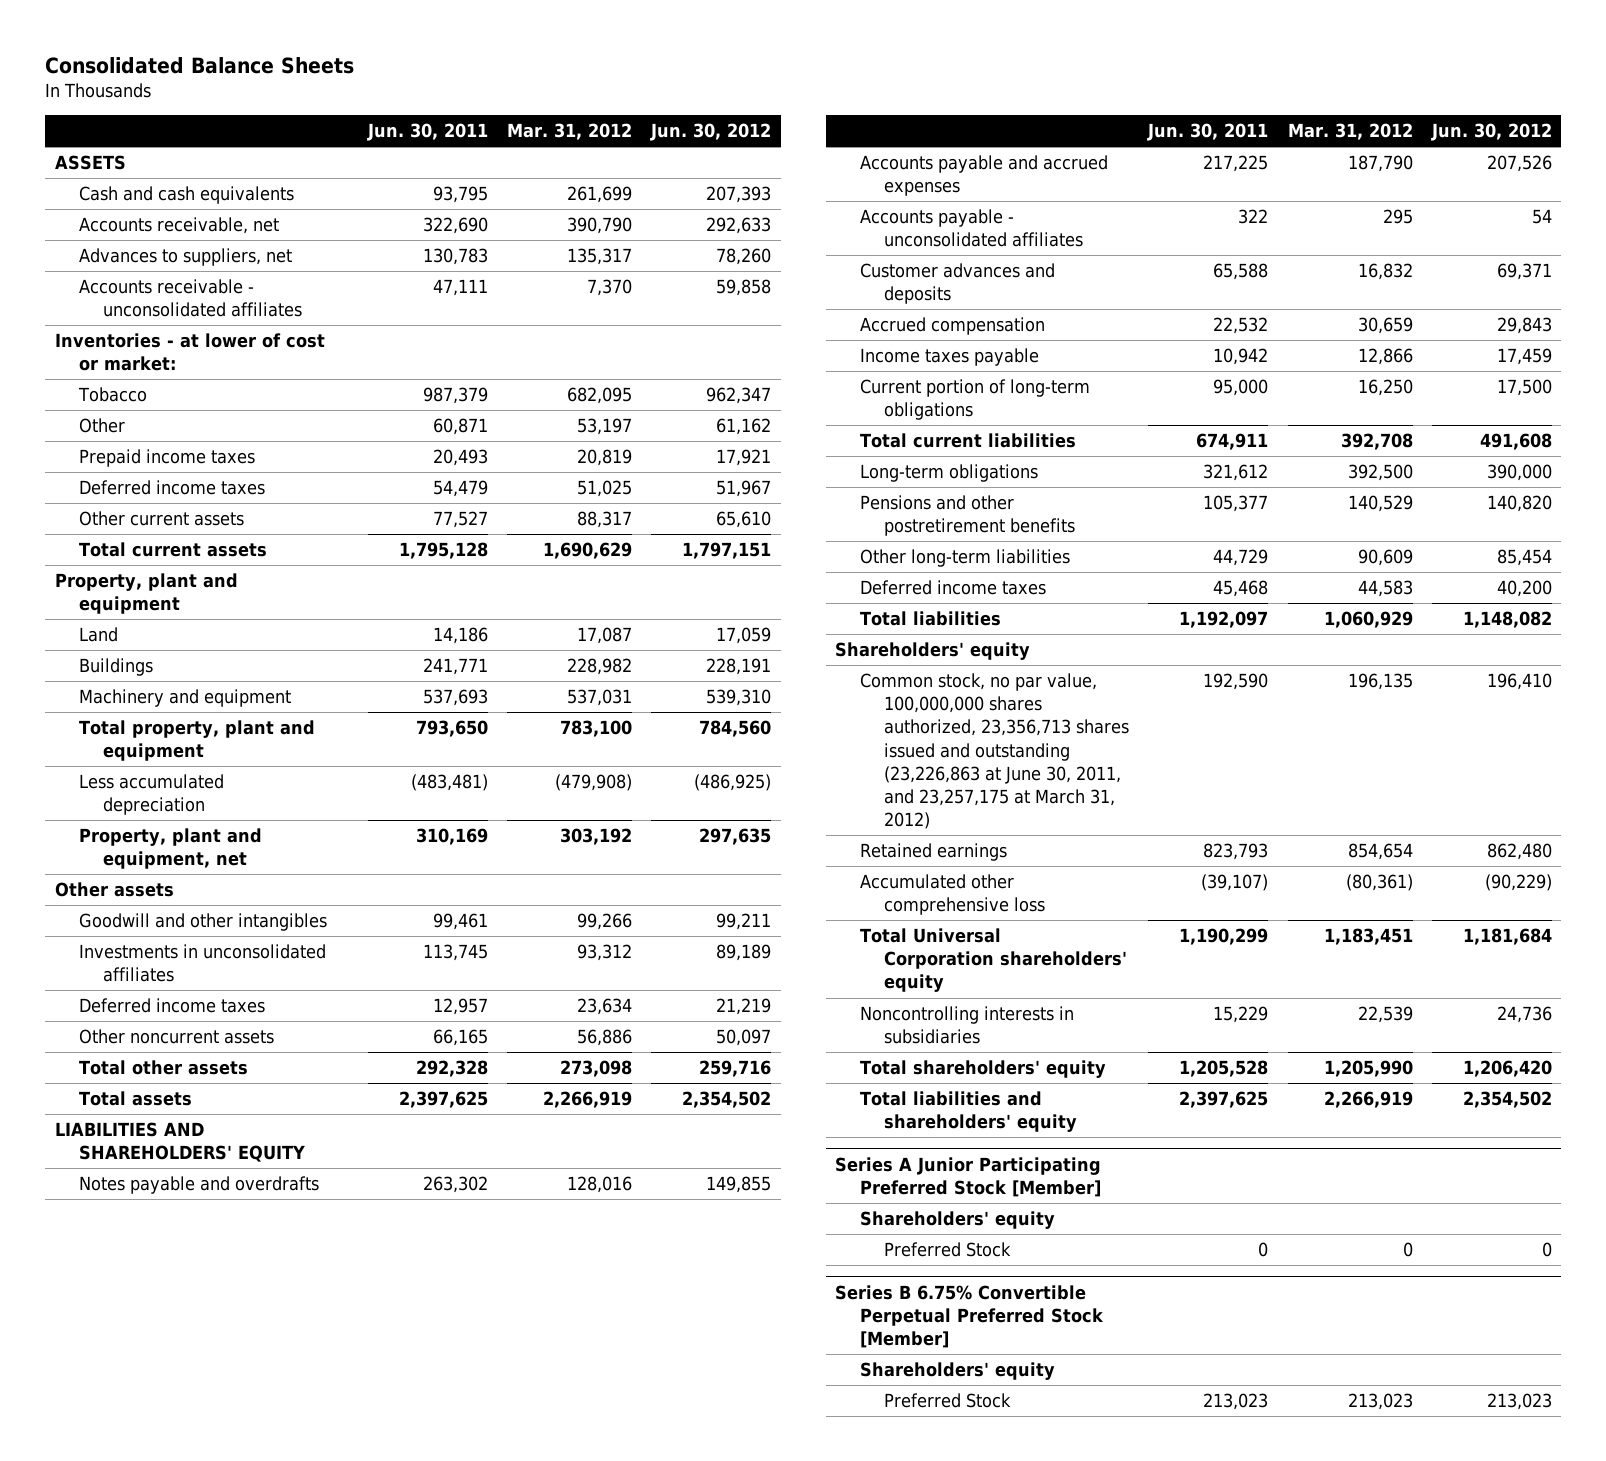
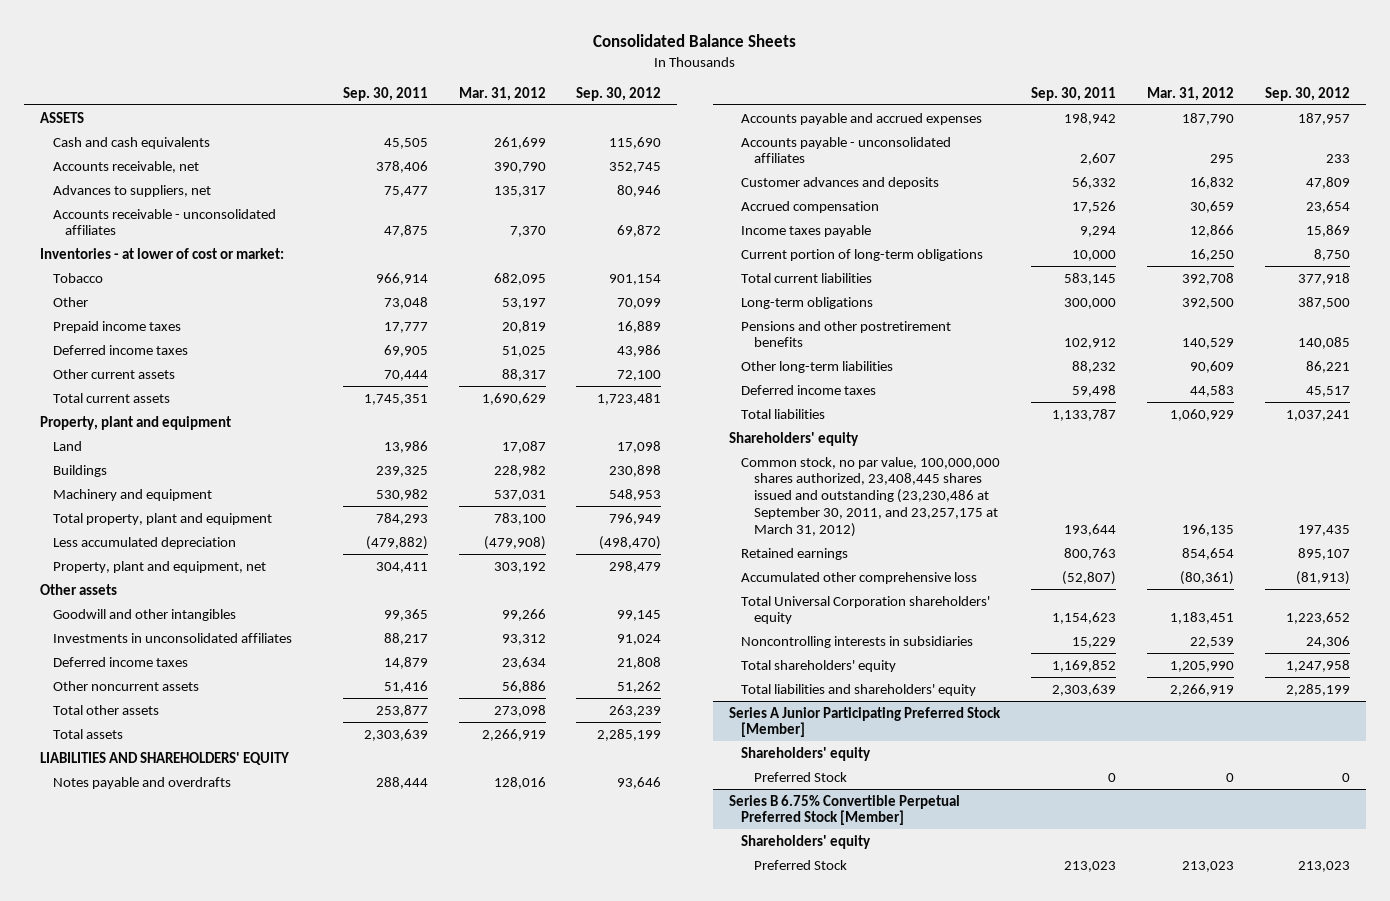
[366,123,488,142] Jun. 30, 2011 -> none
[650,123,772,142] Jun. 30, 2012 -> none
none -> [342,86,428,101] Sep. 30, 2011
none -> [576,86,662,101] Sep. 30, 2012
[859,673,1130,830] Common stock, no par value, 100,000,000 shares authorized, 23,356,713 shares issued and outstanding (23,226,863 at June 30, 2011, and 23,257,175 at March 31, 2012) -> [741,456,1001,537] Common stock, no par value, 100,000,000 shares authorized, 23,408,445 shares issued and outstanding (23,230,486 at September 30, 2011, and 23,257,175 at March 31, 2012)

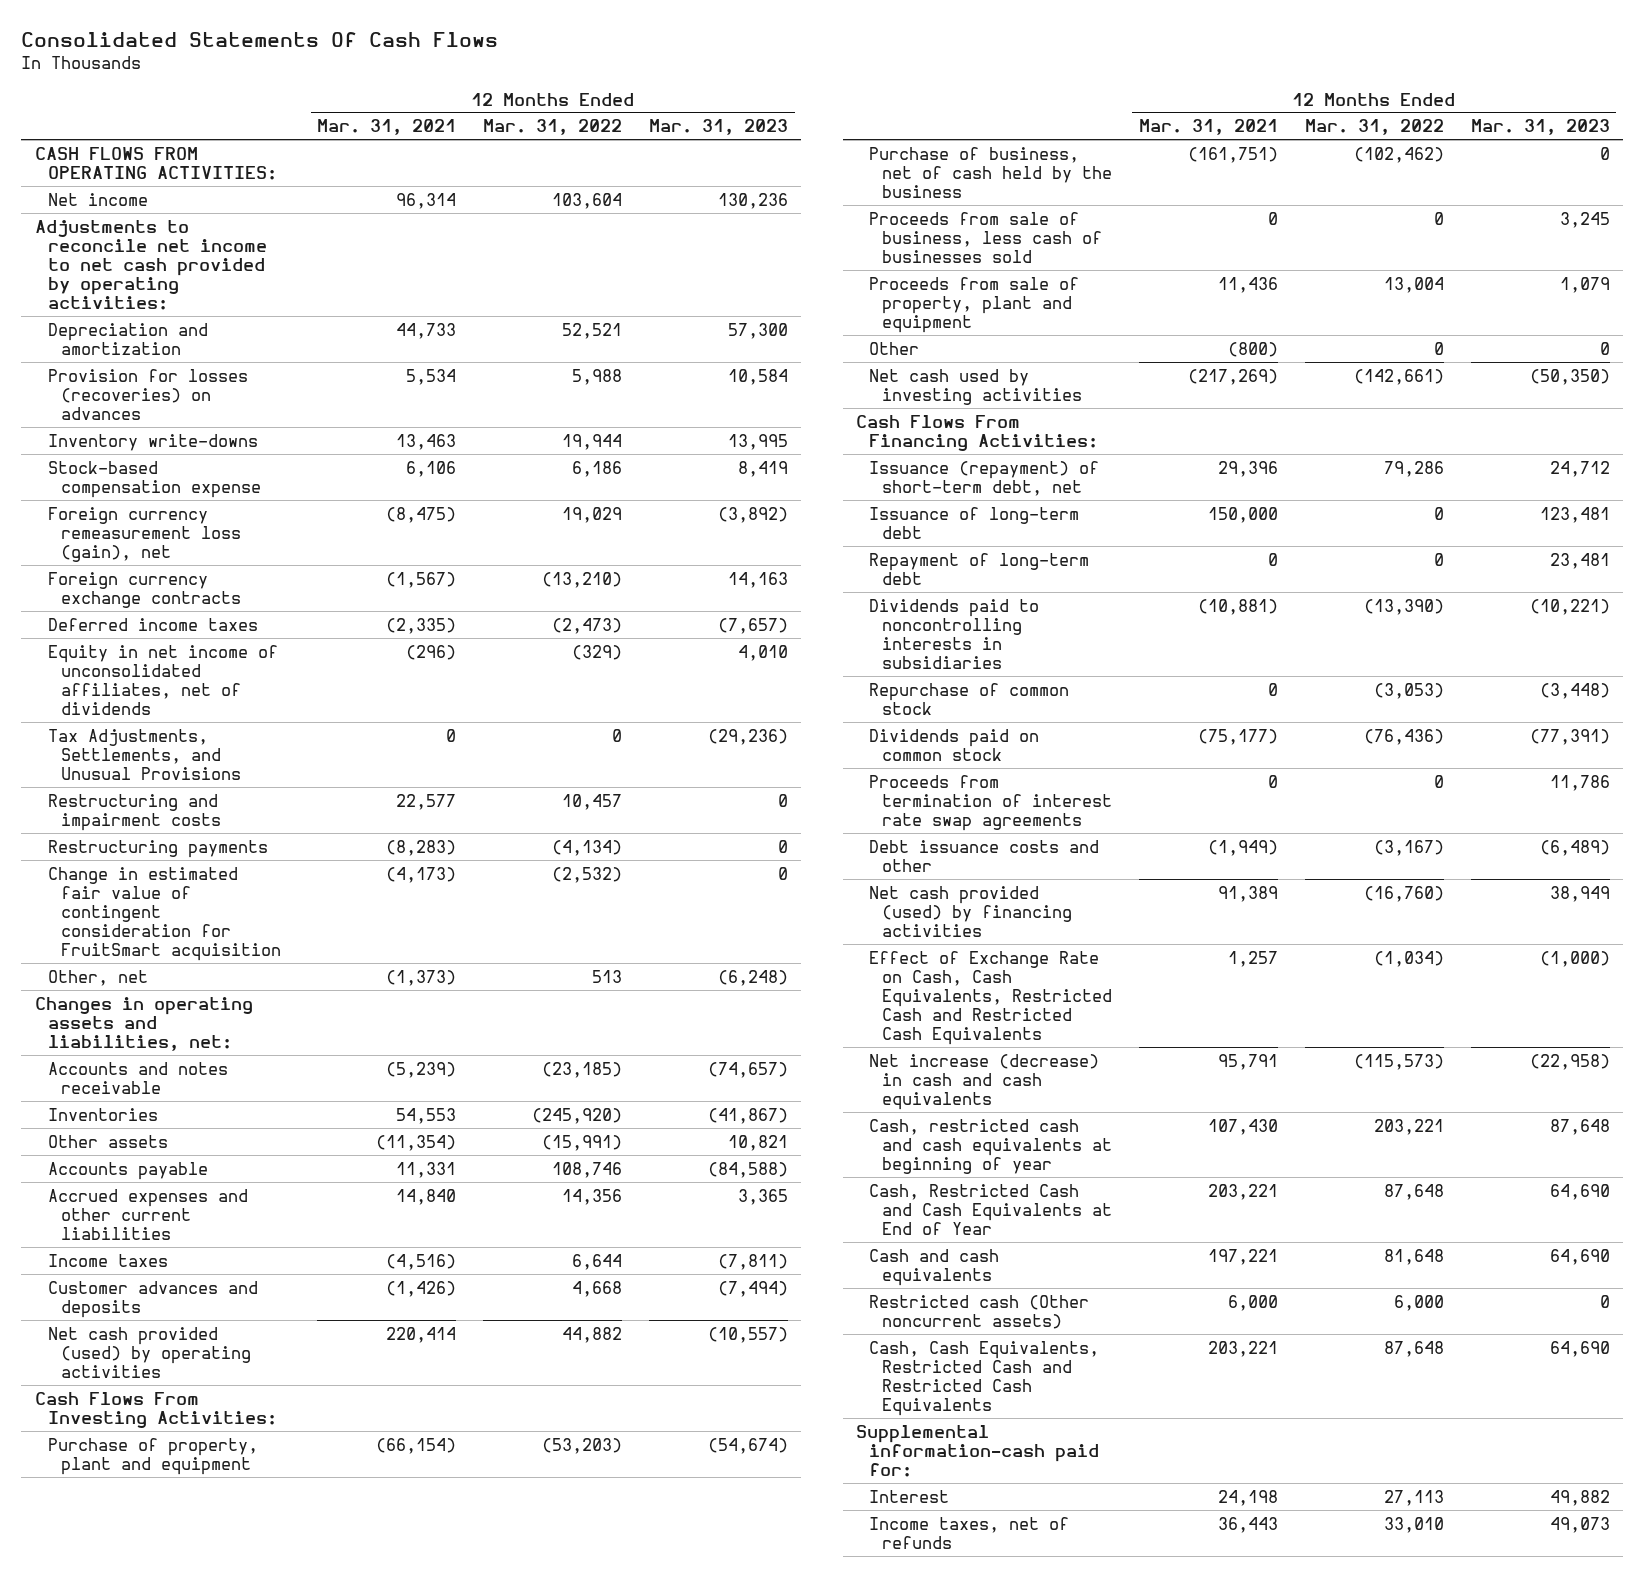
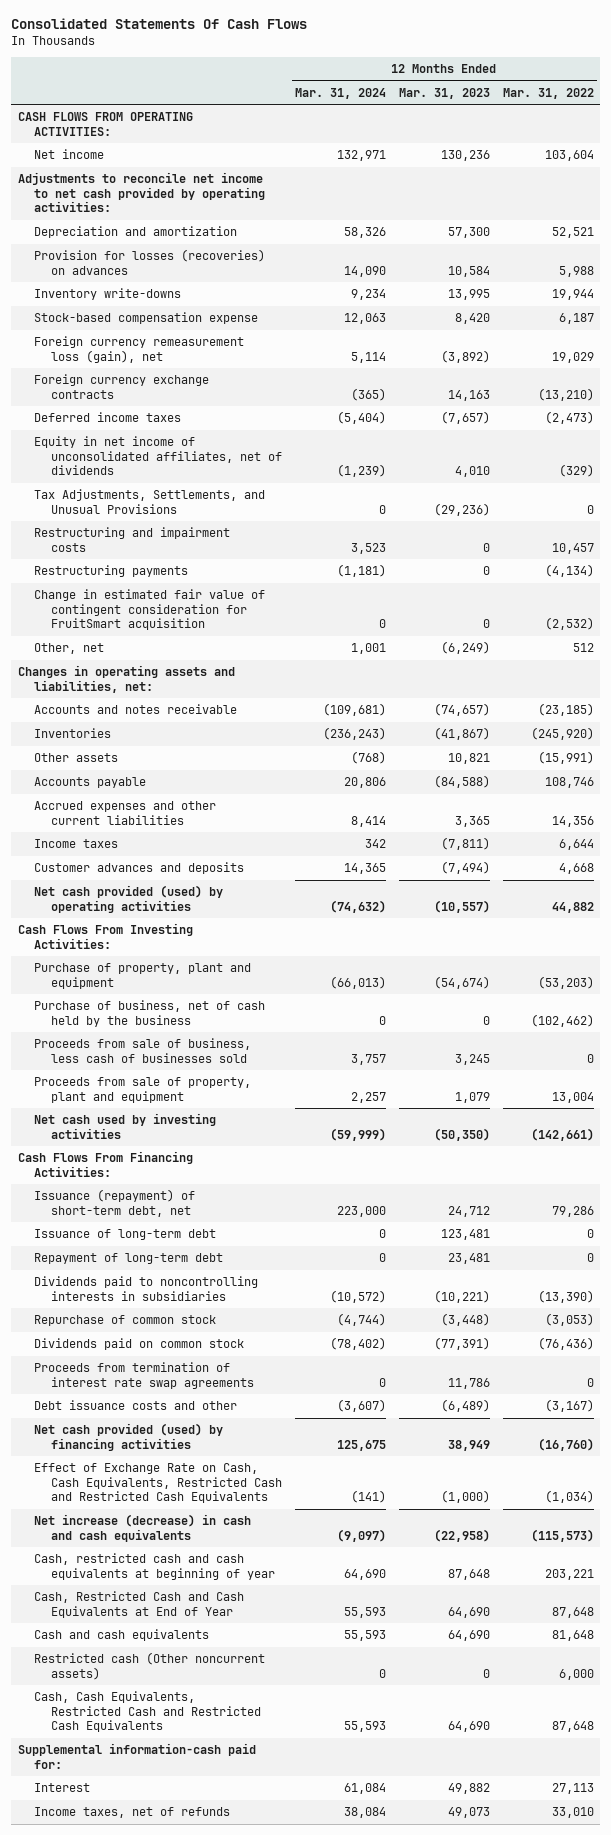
[317,119,457,136] Mar. 31, 2021 -> none
none -> [295,87,387,99] Mar. 31, 2024
[572,460,623,477] 6,186 -> [558,313,594,325] 6,187
[737,460,788,477] 8,419 -> [454,313,490,325] 8,420
[592,969,623,983] 513 -> [572,643,594,653] 512
[717,969,788,986] (6,248) -> [440,641,490,655] (6,249)
[869,341,920,355] Other -> none

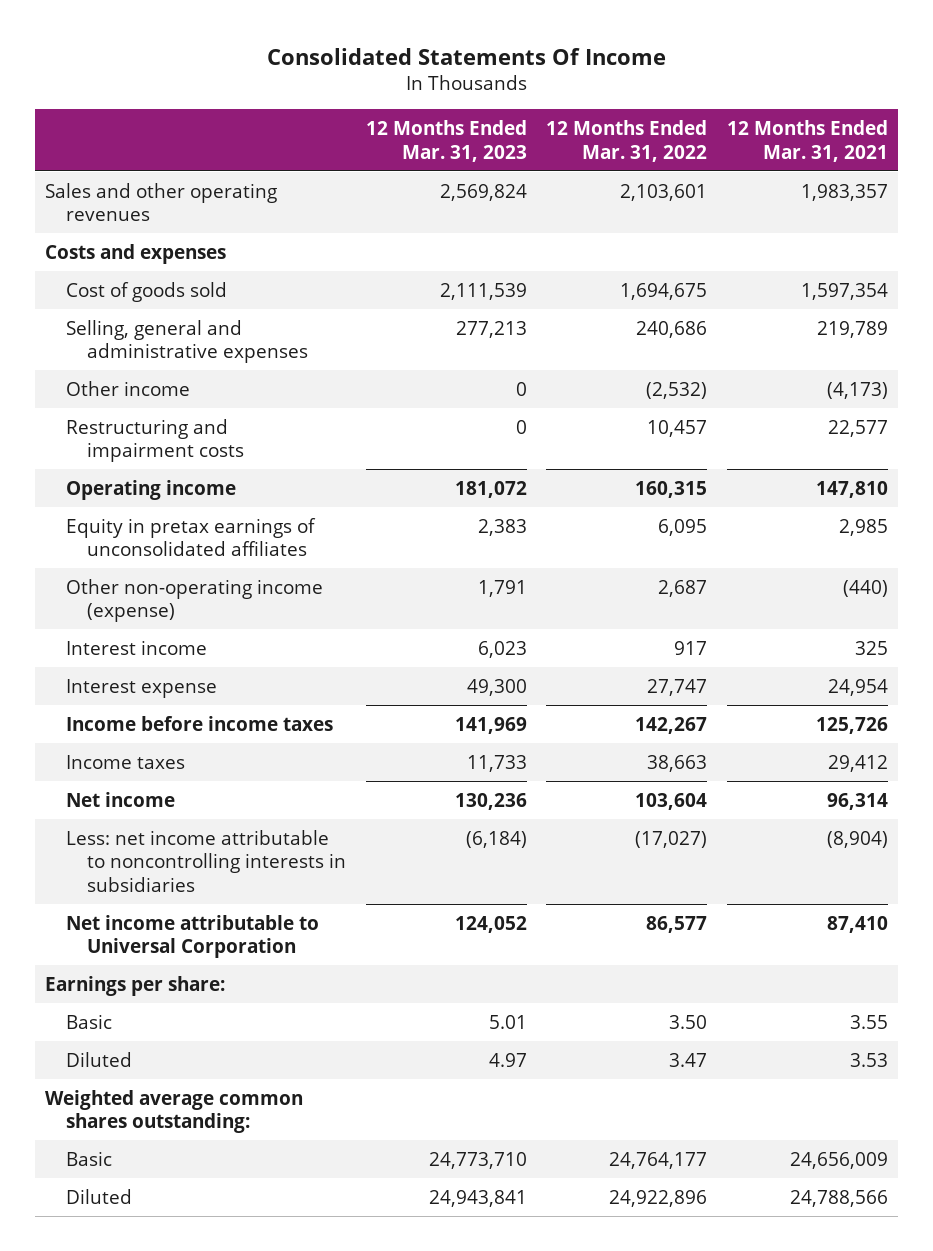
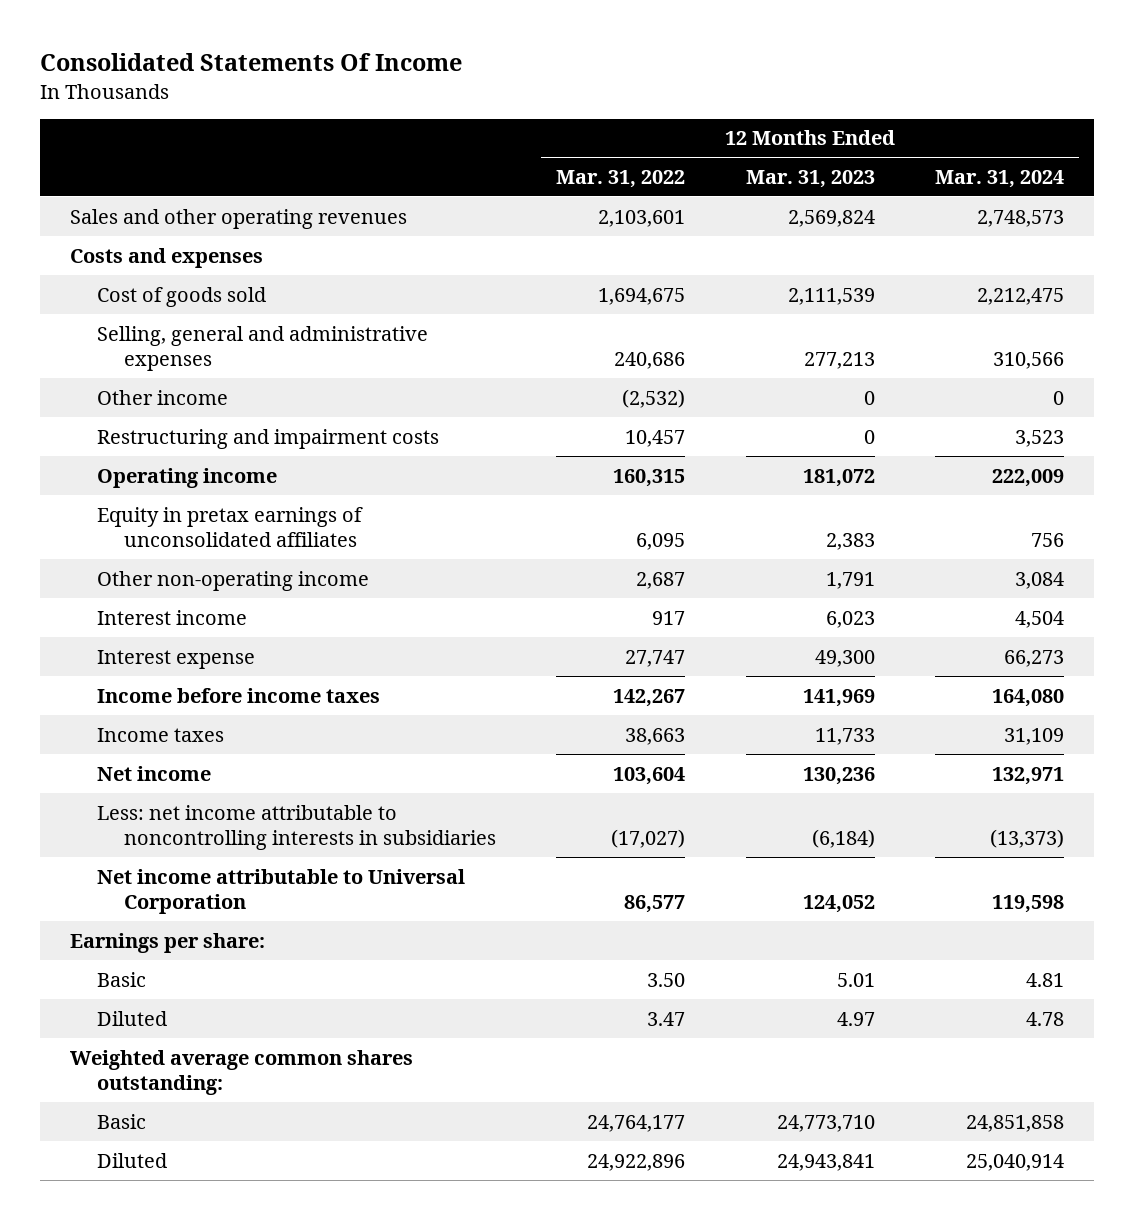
[727,120,889,162] 12 Months Ended Mar. 31, 2021 -> none
none -> [935,169,1065,188] Mar. 31, 2024
[66,578,324,623] Other non-operating income (expense) -> [97,570,370,591] Other non-operating income

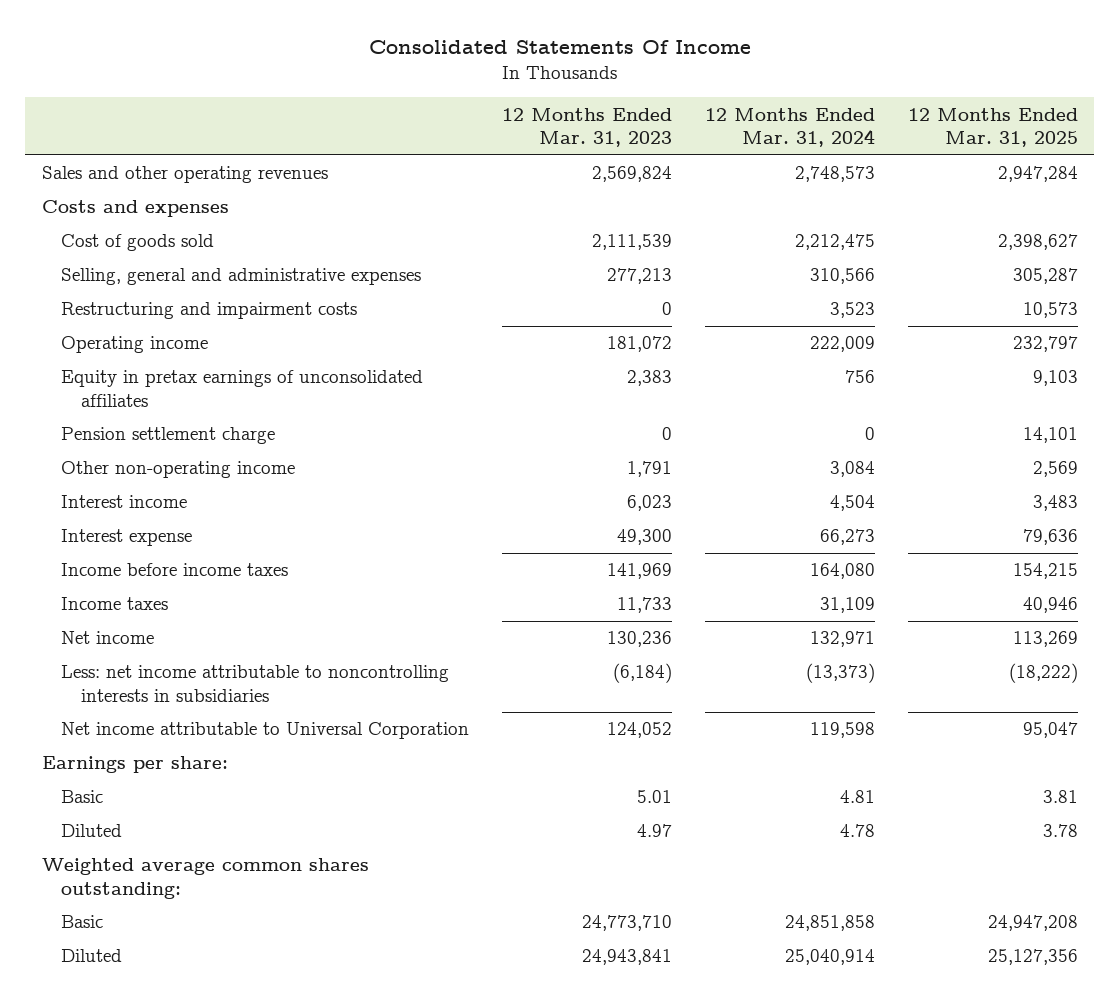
[556,169,686,188] Mar. 31, 2022 -> none
none -> [907,107,1078,148] 12 Months Ended Mar. 31, 2025
[97,389,229,405] Other income -> none
none -> [61,427,276,445] Pension settlement charge

